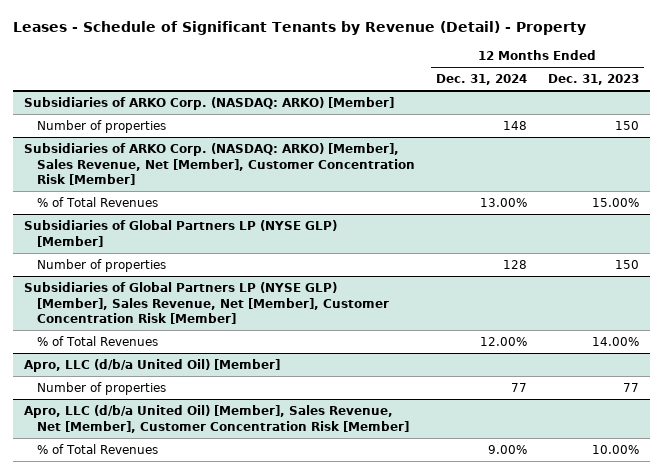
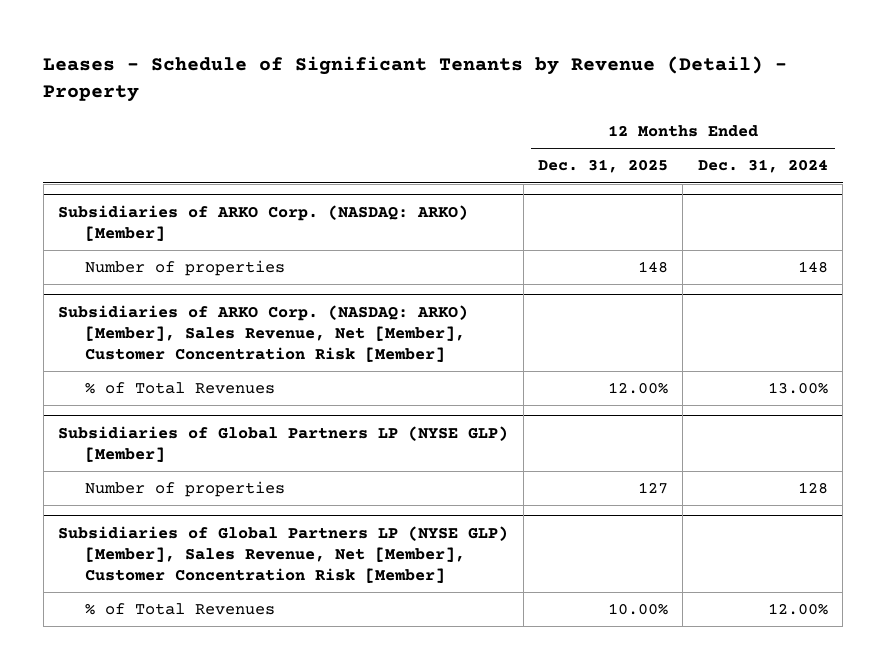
[548,74,640,86] Dec. 31, 2023 -> none
none -> [538,159,669,174] Dec. 31, 2025
[24,358,281,372] Apro, LLC (d/b/a United Oil) [Member] -> none
[36,381,166,395] Number of properties -> none
[24,404,409,433] Apro, LLC (d/b/a United Oil) [Member], Sales Revenue, Net [Member], Customer Concentration Risk [Member] -> none
[36,443,158,454] % of Total Revenues -> none

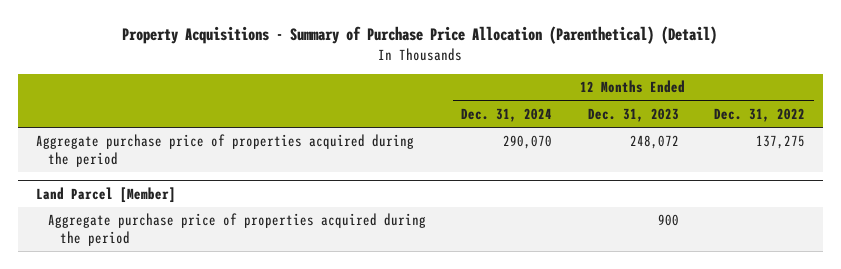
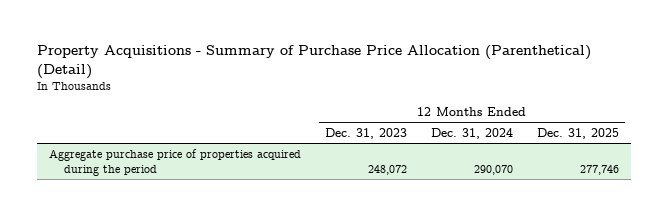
[714,107,806,122] Dec. 31, 2022 -> none
none -> [537,127,620,139] Dec. 31, 2025
[35,186,176,203] Land Parcel [Member] -> none
[48,213,427,246] Aggregate purchase price of properties acquired during the period -> none

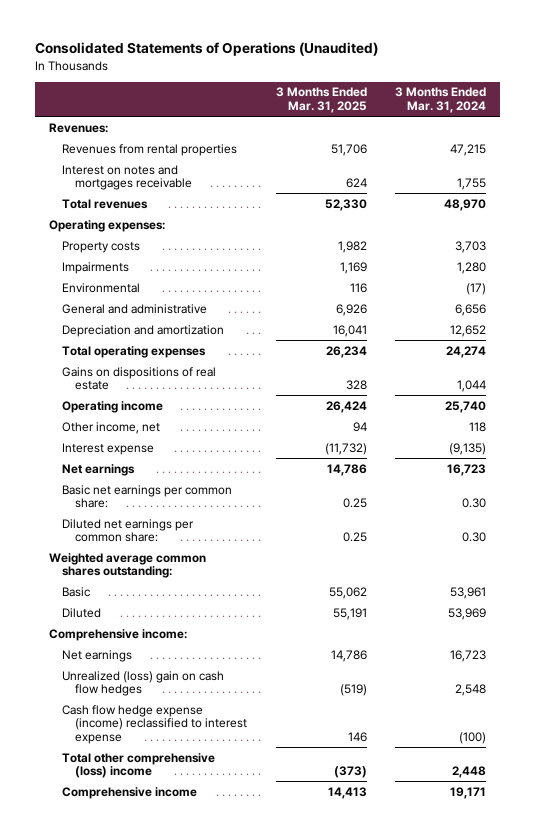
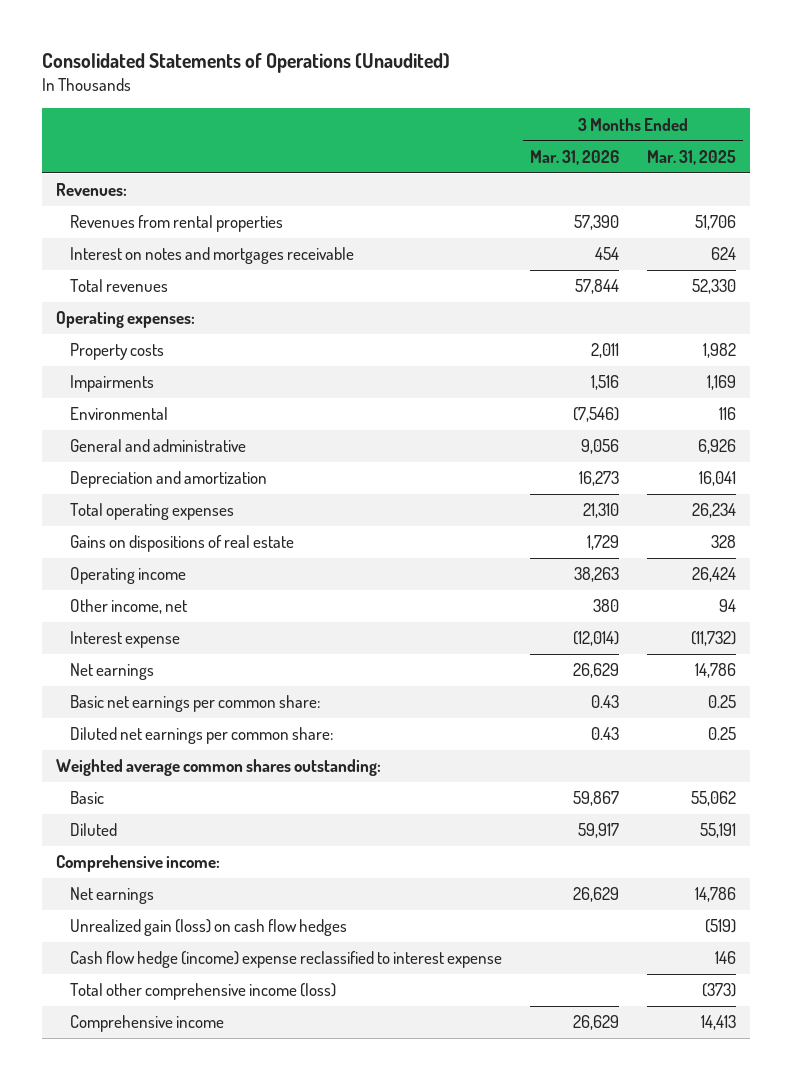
[394,87,486,114] 3 Months Ended Mar. 31, 2024 -> none
none -> [530,149,620,165] Mar. 31, 2026
[62,670,225,697] Unrealized (loss) gain on cash flow hedges -> [70,919,348,937] Unrealized gain (loss) on cash flow hedges
[62,704,248,745] Cash flow hedge expense (income) reclassified to interest expense -> [70,951,503,969] Cash flow hedge (income) expense reclassified to interest expense
[62,752,216,779] Total other comprehensive (loss) income -> [70,983,337,1001] Total other comprehensive income (loss)

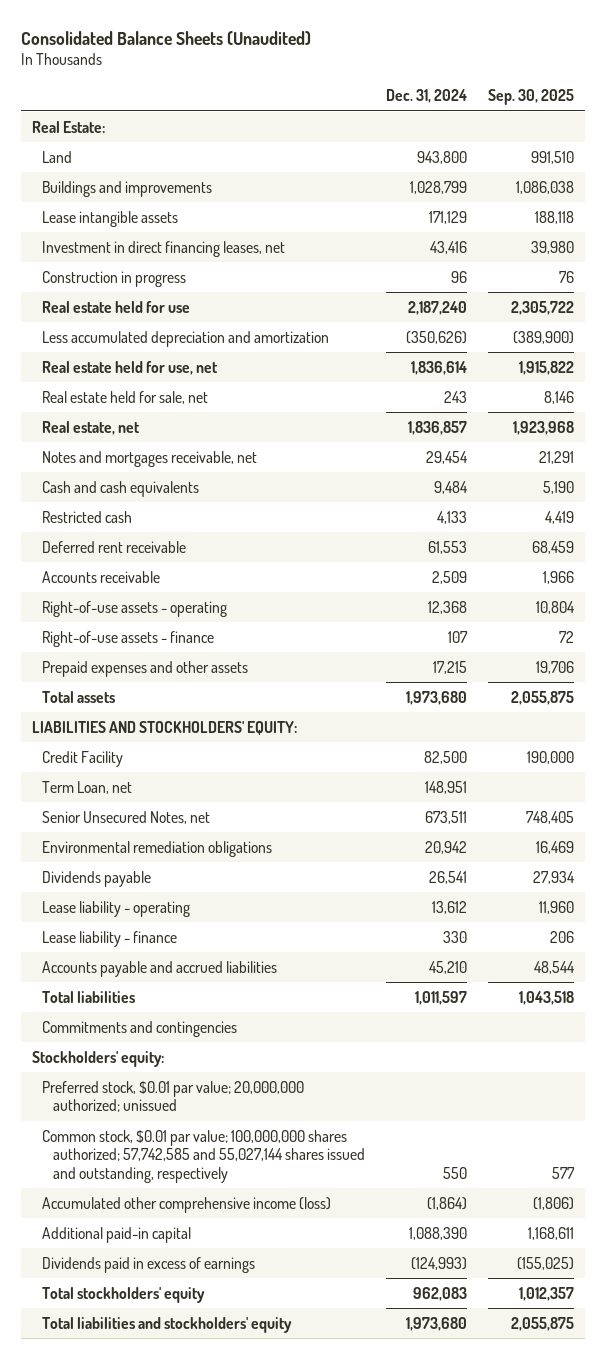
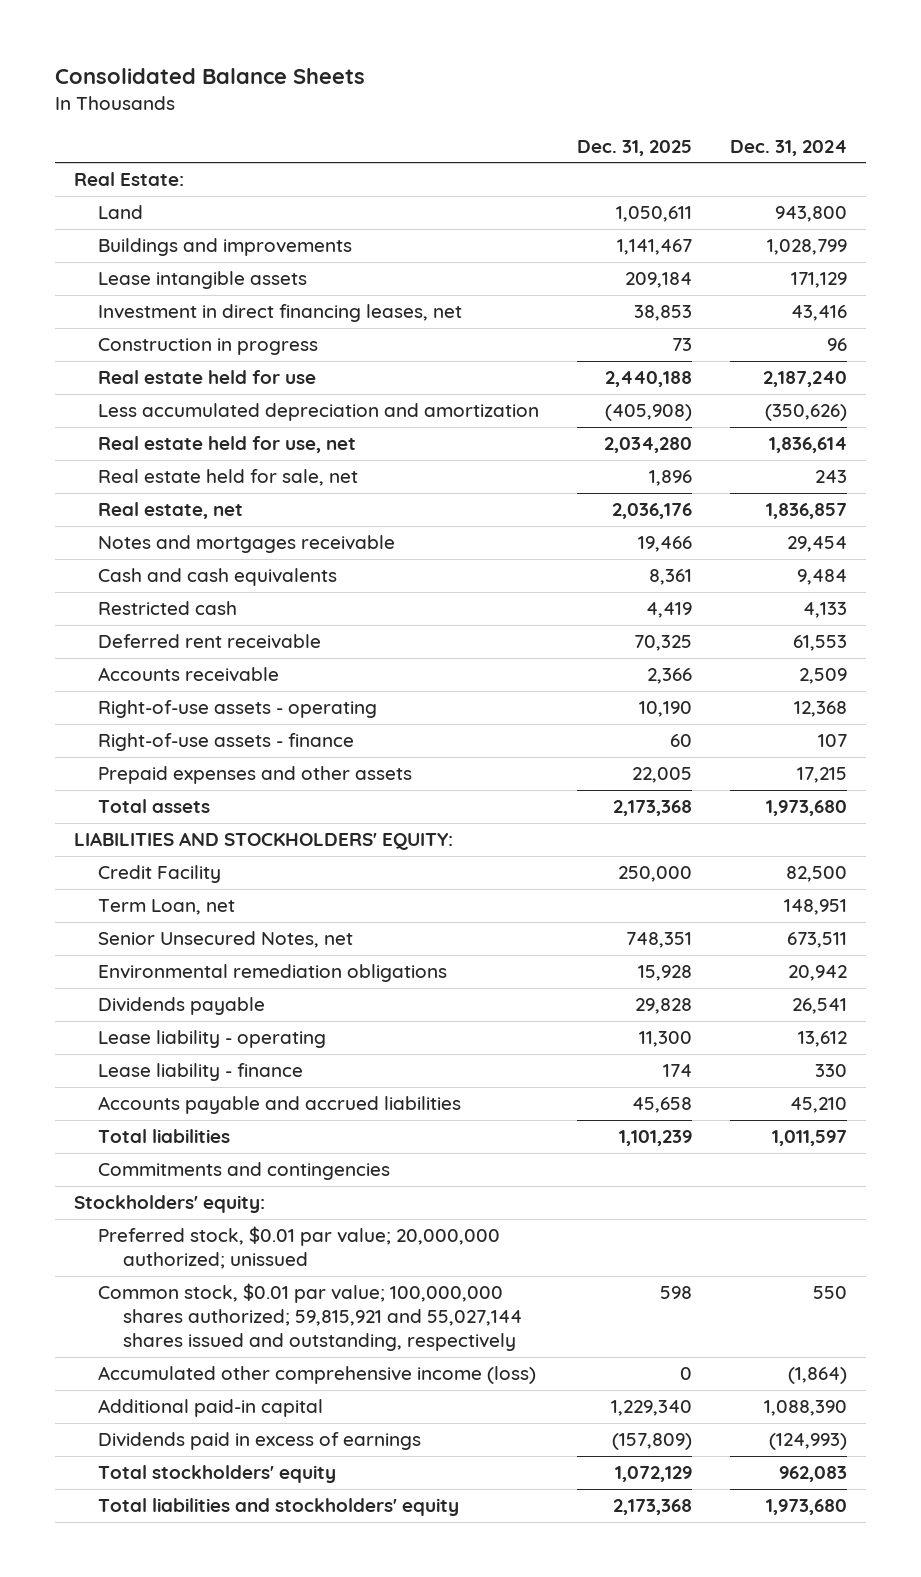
[21,30,312,45] Consolidated Balance Sheets (Unaudited) -> [54,68,365,85] Consolidated Balance Sheets
[488,89,575,106] Sep. 30, 2025 -> none
none -> [577,139,693,156] Dec. 31, 2025
[42,450,258,467] Notes and mortgages receivable, net -> [98,535,396,554] Notes and mortgages receivable
[42,1129,366,1183] Common stock, $0.01 par value; 100,000,000 shares authorized; 57,742,585 and 55,027,144 shares issued and outstanding, respectively -> [98,1283,522,1352] Common stock, $0.01 par value; 100,000,000 shares authorized; 59,815,921 and 55,027,144 shares issued and outstanding, respectively

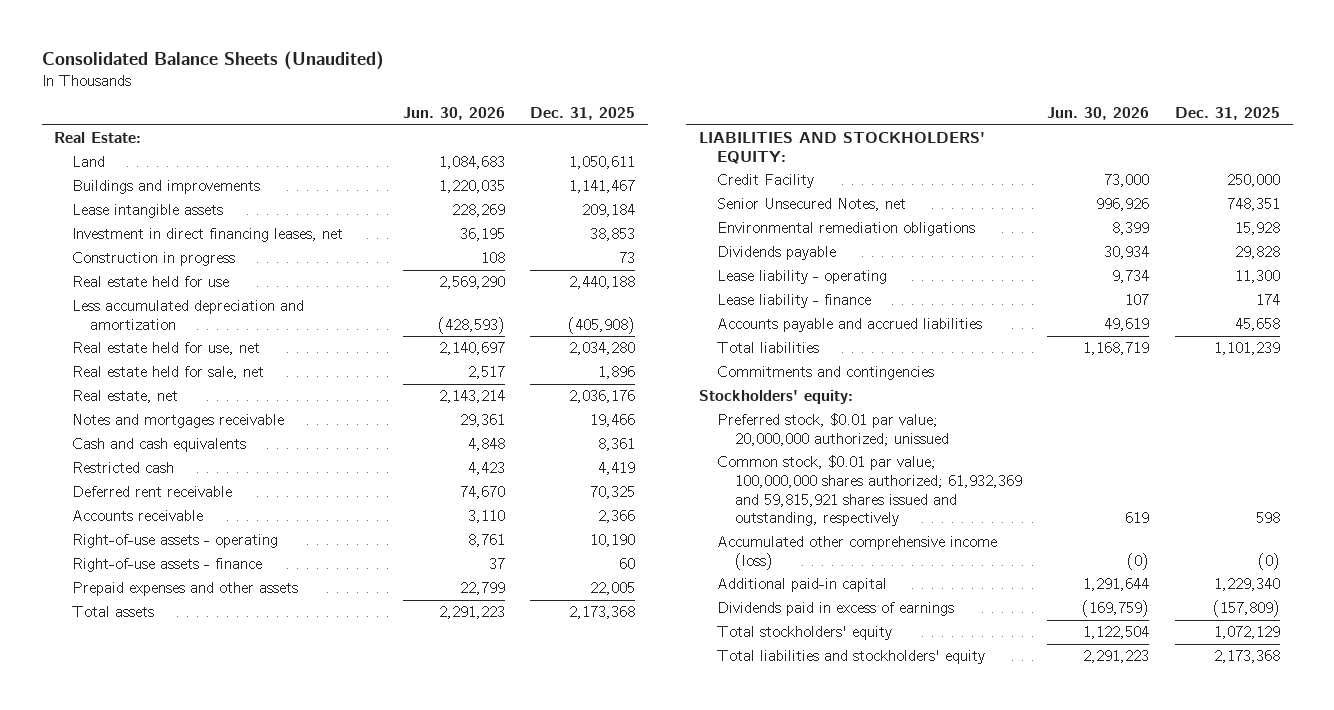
[54,68,365,85] Consolidated Balance Sheets -> [41,51,384,71] Consolidated Balance Sheets (Unaudited)
[730,139,848,156] Dec. 31, 2024 -> none
none -> [402,107,505,121] Jun. 30, 2026
[98,899,236,916] Term Loan, net -> none
[98,1283,522,1352] Common stock, $0.01 par value; 100,000,000 shares authorized; 59,815,921 and 55,027,144 shares issued and outstanding, respectively -> [716,455,1022,527] Common stock, $0.01 par value; 100,000,000 shares authorized; 61,932,369 and 59,815,921 shares issued and outstanding, respectively
[680,1367,693,1381] 0 -> [1258,552,1281,570] (0)

